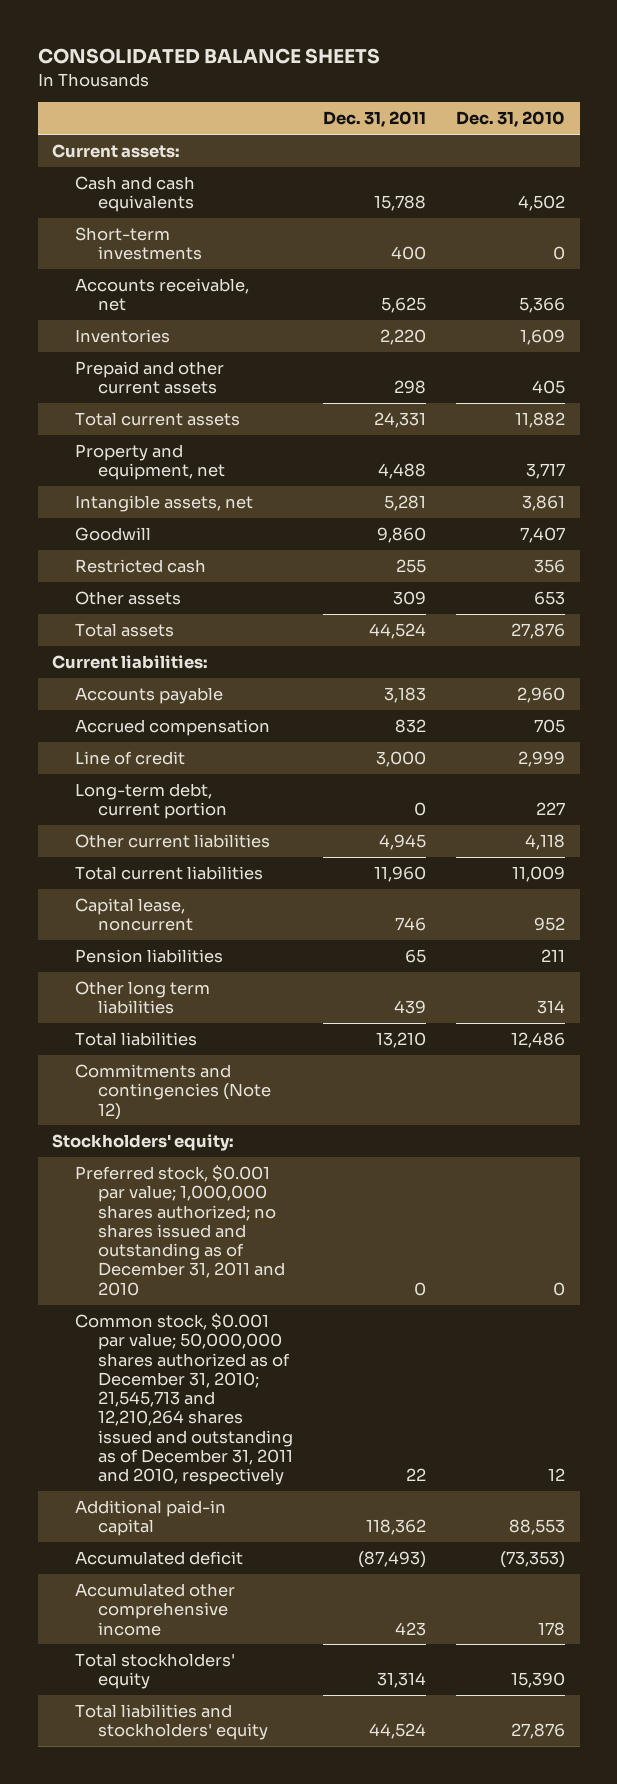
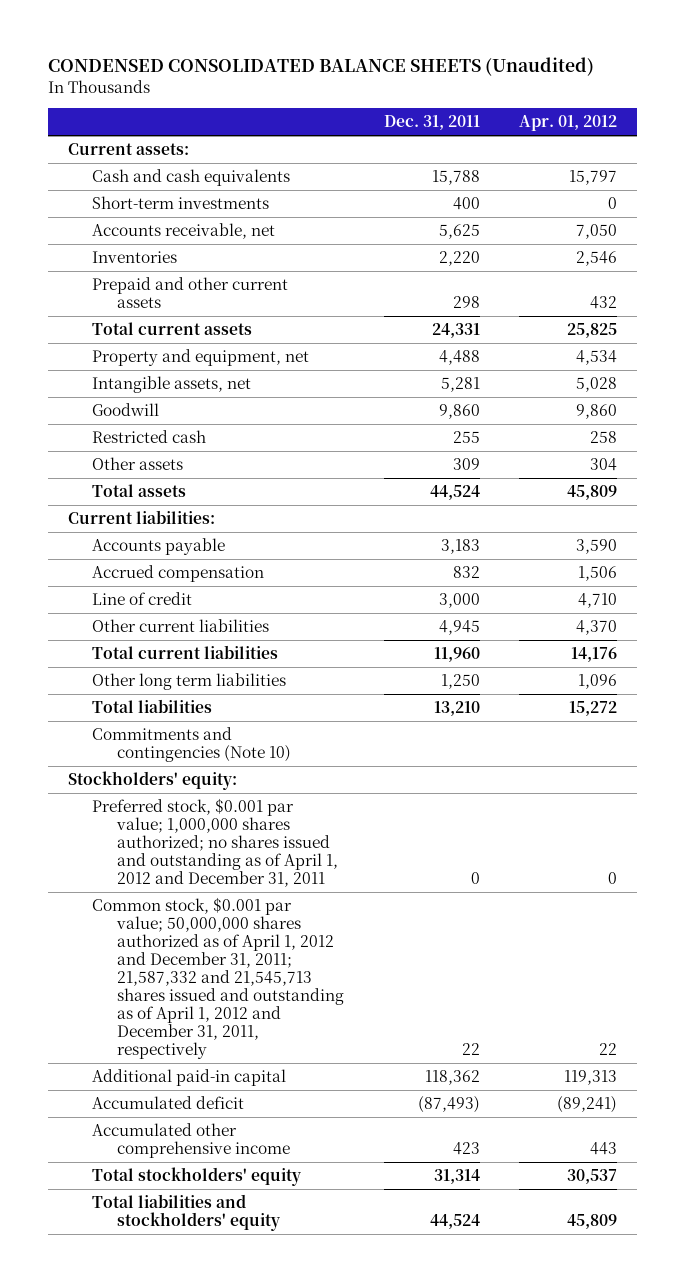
[37,48,380,65] CONSOLIDATED BALANCE SHEETS -> [48,57,595,77] CONDENSED CONSOLIDATED BALANCE SHEETS (Unaudited)
[455,111,565,128] Dec. 31, 2010 -> none
none -> [519,115,618,132] Apr. 01, 2012
[75,782,228,820] Long-term debt, current portion -> none
[75,897,194,932] Capital lease, noncurrent -> none
[75,948,224,963] Pension liabilities -> none
[394,1000,427,1015] 439 -> [440,674,480,690] 1,250
[75,1063,272,1120] Commitments and contingencies (Note 12) -> [92,727,291,763] Commitments and contingencies (Note 10)
[75,1164,286,1296] Preferred stock, $0.001 par value; 1,000,000 shares authorized; no shares issued and outstanding as of December 31, 2011 and 2010 -> [92,798,338,888] Preferred stock, $0.001 par value; 1,000,000 shares authorized; no shares issued and outstanding as of April 1, 2012 and December 31, 2011
[75,1312,294,1486] Common stock, $0.001 par value; 50,000,000 shares authorized as of December 31, 2010; 21,545,713 and 12,210,264 shares issued and outstanding as of December 31, 2011 and 2010, respectively -> [92,897,344,1060] Common stock, $0.001 par value; 50,000,000 shares authorized as of April 1, 2012 and December 31, 2011; 21,587,332 and 21,545,713 shares issued and outstanding as of April 1, 2012 and December 31, 2011, respectively

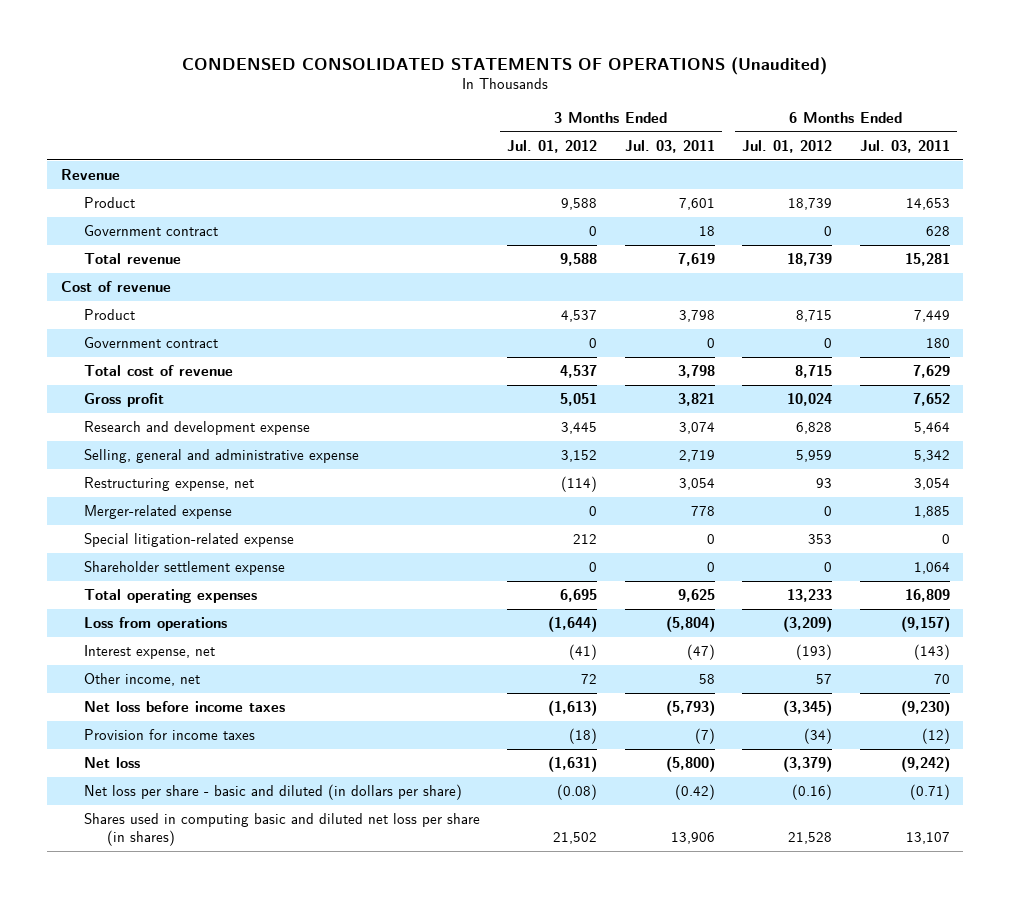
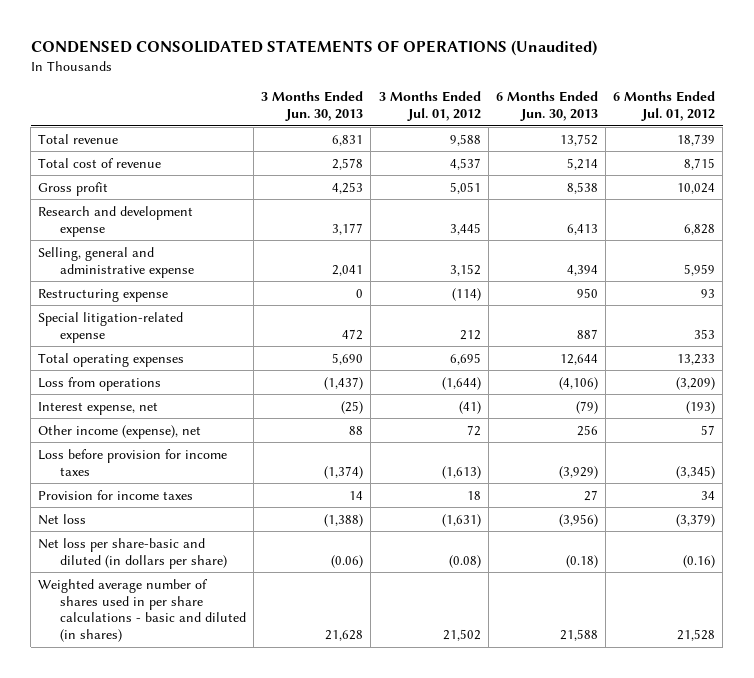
[624,140,715,154] Jul. 03, 2011 -> none
[859,140,950,154] Jul. 03, 2011 -> none
none -> [261,91,364,122] 3 Months Ended Jun. 30, 2013
none -> [495,91,598,122] 6 Months Ended Jun. 30, 2013
[60,169,120,181] Revenue -> none
[83,197,135,209] Product -> none
[83,225,218,237] Government contract -> none
[60,281,171,293] Cost of revenue -> none
[83,309,135,321] Product -> none
[83,337,218,349] Government contract -> none
[83,505,232,520] Merger-related expense -> none
[83,477,254,492] Restructuring expense, net -> [38,288,169,302] Restructuring expense
[83,561,285,576] Shareholder settlement expense -> none
[83,673,200,687] Other income, net -> [38,424,202,439] Other income (expense), net
[83,701,285,713] Net loss before income taxes -> [38,448,228,476] Loss before provision for income taxes
[569,728,598,745] (18) -> [466,490,481,500] 18
[804,728,833,745] (34) -> [701,490,716,500] 34
[83,784,462,801] Net loss per share - basic and diluted (in dollars per share) -> [38,537,227,569] Net loss per share-basic and diluted (in dollars per share)
[83,813,480,847] Shares used in computing basic and diluted net loss per share (in shares) -> [38,578,246,643] Weighted average number of shares used in per share calculations - basic and diluted (in shares)

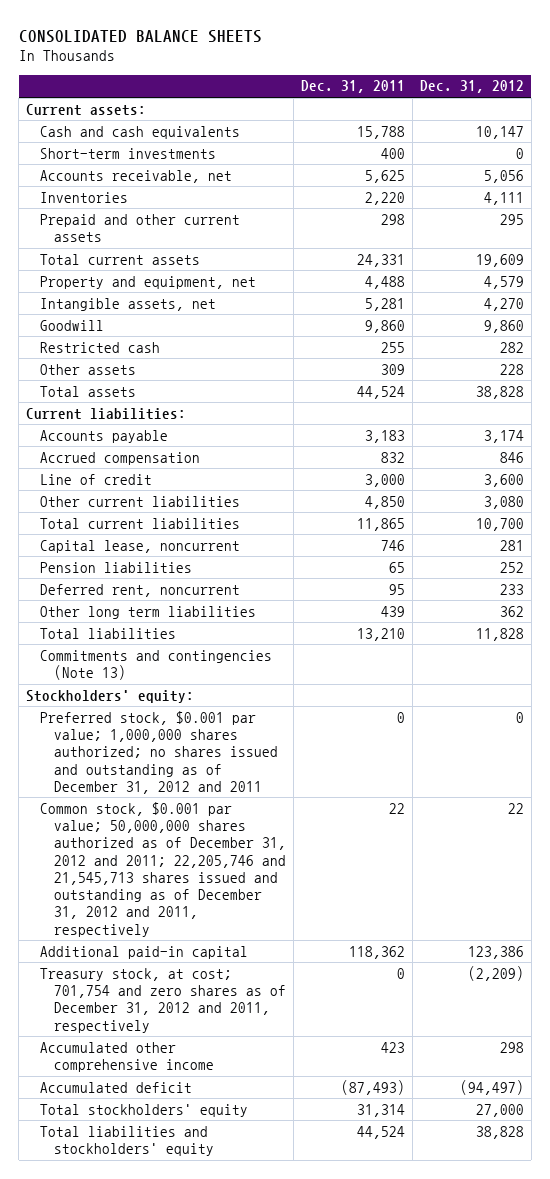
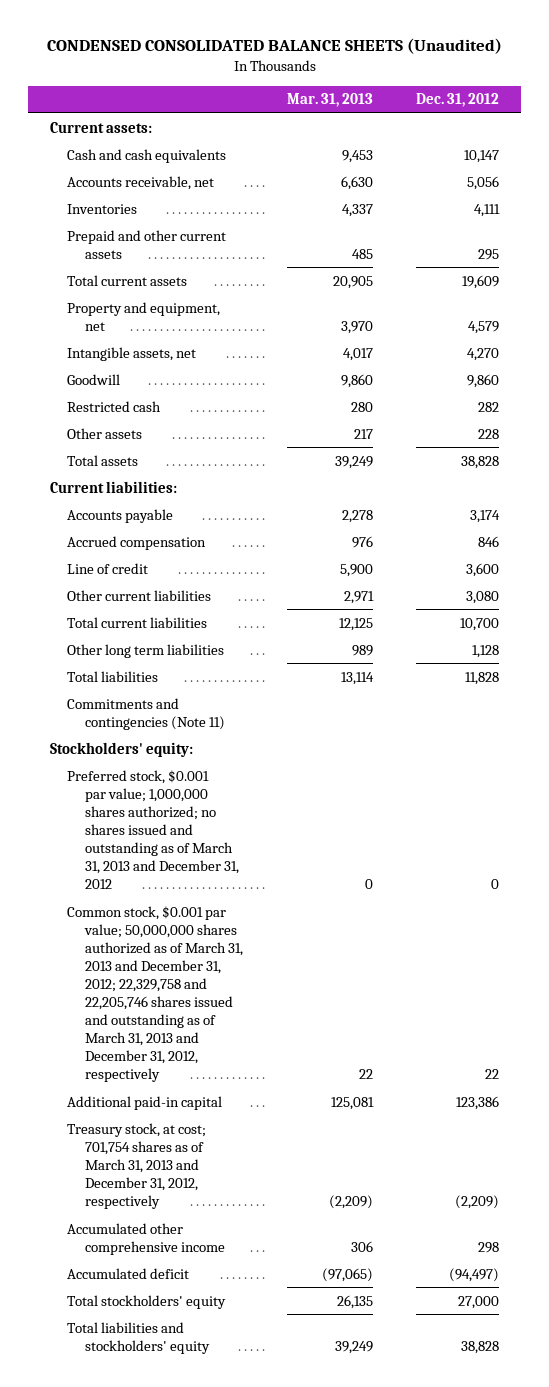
[18,30,262,44] CONSOLIDATED BALANCE SHEETS -> [46,37,502,54] CONDENSED CONSOLIDATED BALANCE SHEETS (Unaudited)
[300,80,405,94] Dec. 31, 2011 -> none
none -> [286,93,373,108] Mar. 31, 2013
[40,147,217,159] Short-term investments -> none
[40,539,241,553] Capital lease, noncurrent -> none
[40,561,193,573] Pension liabilities -> none
[40,583,241,597] Deferred rent, noncurrent -> none
[499,605,524,617] 362 -> [472,644,500,658] 1,128
[40,649,273,680] Commitments and contingencies (Note 13) -> [67,697,226,730] Commitments and contingencies (Note 11)
[40,710,278,794] Preferred stock, $0.001 par value; 1,000,000 shares authorized; no shares issued and outstanding as of December 31, 2012 and 2011 -> [67,769,240,890] Preferred stock, $0.001 par value; 1,000,000 shares authorized; no shares issued and outstanding as of March 31, 2013 and December 31, 2012
[40,801,286,937] Common stock, $0.001 par value; 50,000,000 shares authorized as of December 31, 2012 and 2011; 22,205,746 and 21,545,713 shares issued and outstanding as of December 31, 2012 and 2011, respectively -> [67,905,244,1083] Common stock, $0.001 par value; 50,000,000 shares authorized as of March 31, 2013 and December 31, 2012; 22,329,758 and 22,205,746 shares issued and outstanding as of March 31, 2013 and December 31, 2012, respectively
[40,967,286,1033] Treasury stock, at cost; 701,754 and zero shares as of December 31, 2012 and 2011, respectively -> [67,1122,207,1209] Treasury stock, at cost; 701,754 shares as of March 31, 2013 and December 31, 2012, respectively

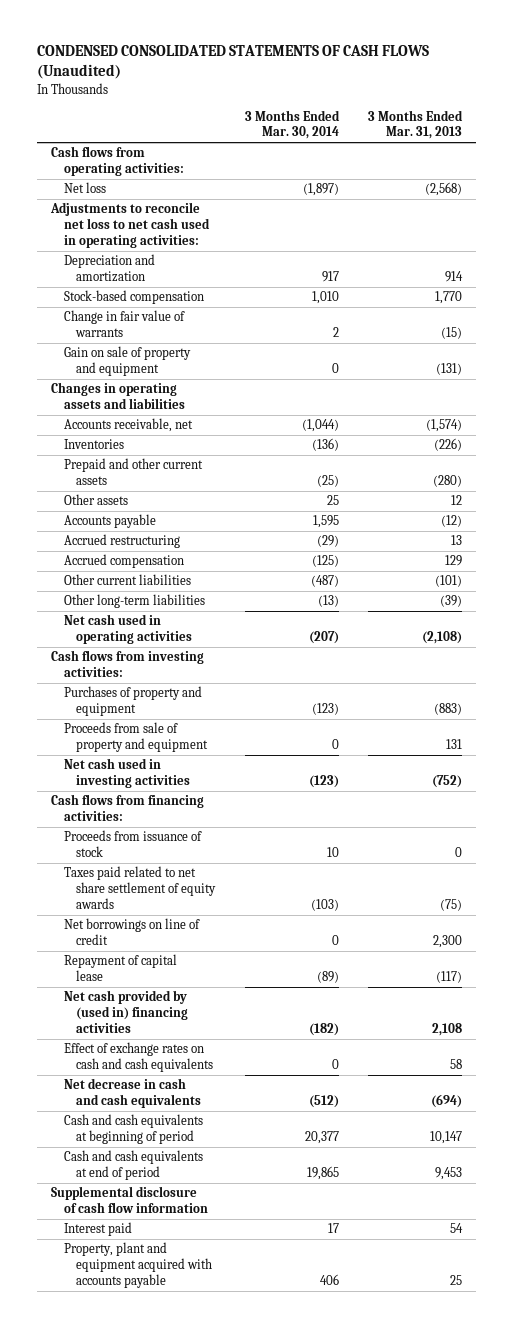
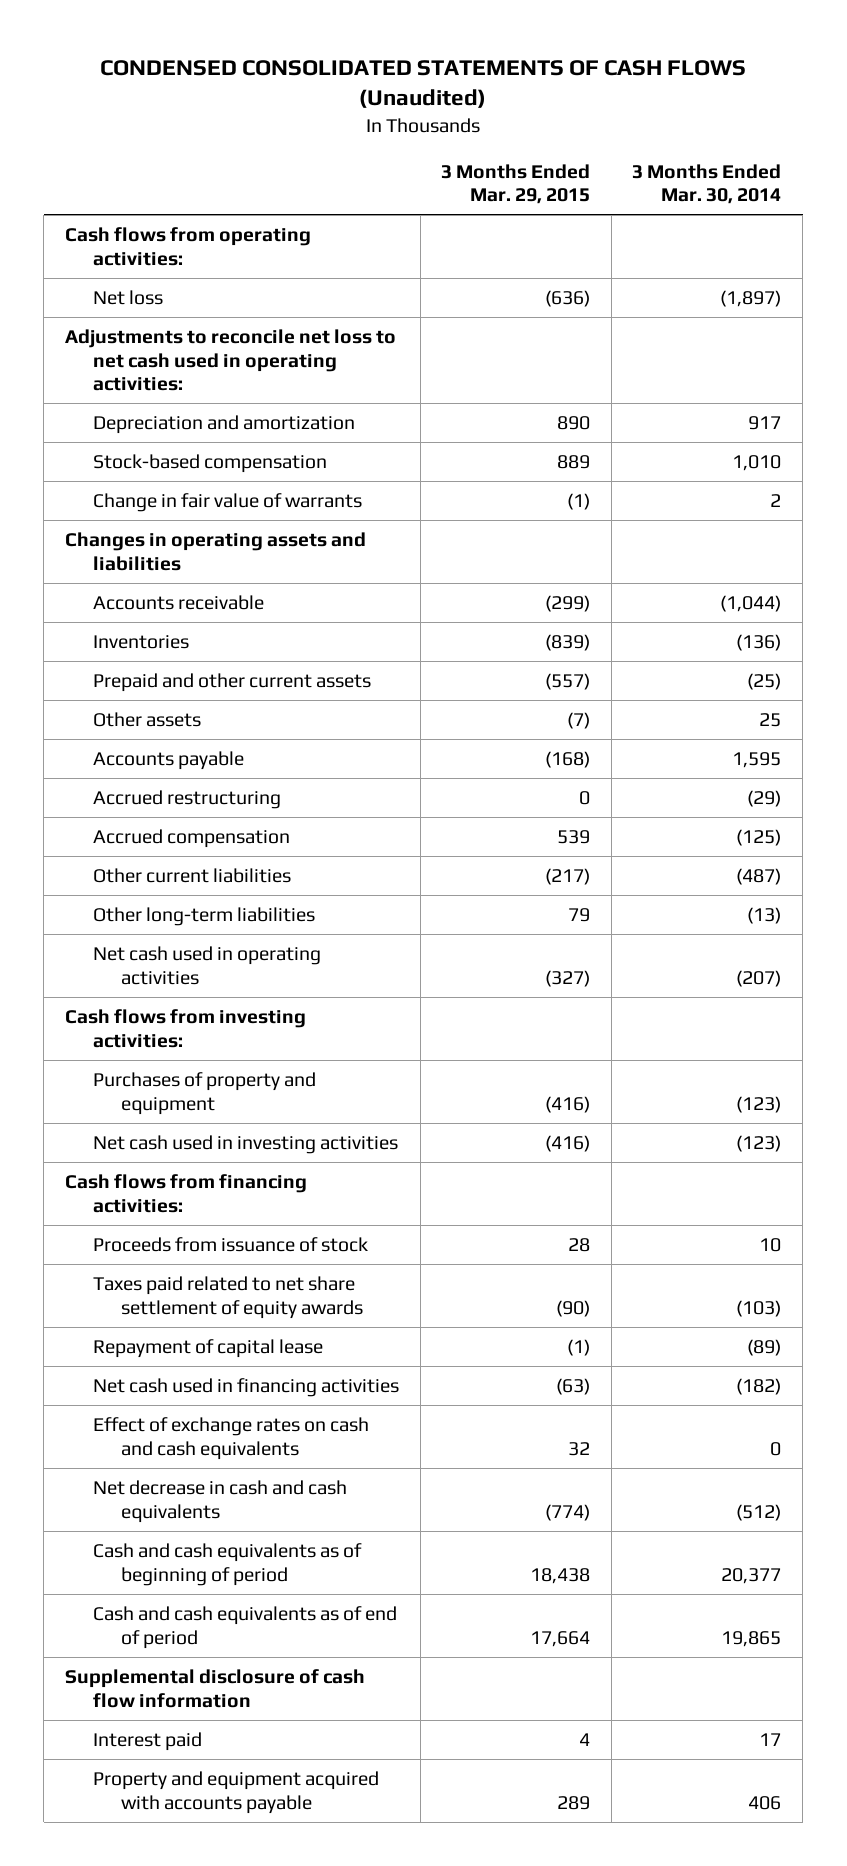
[367,109,463,140] 3 Months Ended Mar. 31, 2013 -> none
none -> [441,163,591,205] 3 Months Ended Mar. 29, 2015
[63,346,191,377] Gain on sale of property and equipment -> none
[63,418,193,433] Accounts receivable, net -> [92,594,264,610] Accounts receivable
[63,722,209,753] Proceeds from sale of property and equipment -> none
[63,918,200,946] Net borrowings on line of credit -> none
[63,990,189,1033] Net cash provided by (used in) financing activities -> [92,1377,399,1397] Net cash used in financing activities
[63,1114,203,1145] Cash and cash equivalents at beginning of period -> [92,1542,362,1586] Cash and cash equivalents as of beginning of period
[63,1150,203,1181] Cash and cash equivalents at end of period -> [92,1605,397,1649] Cash and cash equivalents as of end of period
[63,1242,213,1288] Property, plant and equipment acquired with accounts payable -> [92,1770,379,1814] Property and equipment acquired with accounts payable

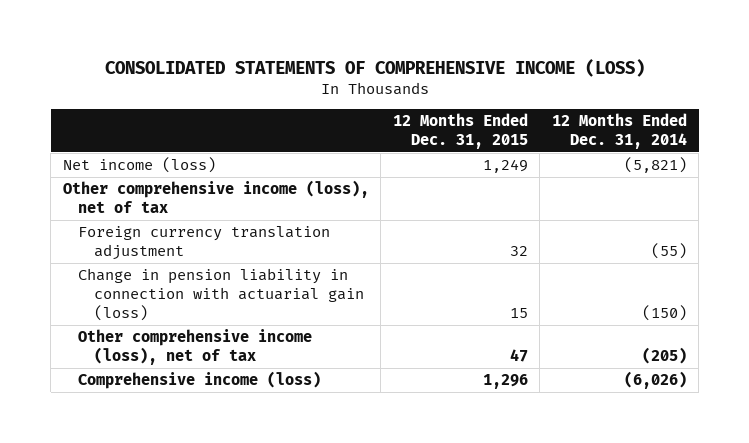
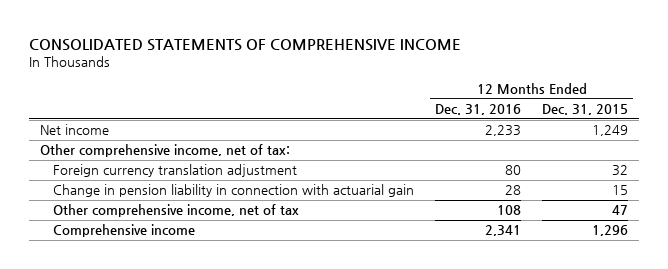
[104,58,645,77] CONSOLIDATED STATEMENTS OF COMPREHENSIVE INCOME (LOSS) -> [29,39,462,52] CONSOLIDATED STATEMENTS OF COMPREHENSIVE INCOME
[551,113,687,150] 12 Months Ended Dec. 31, 2014 -> none
none -> [434,104,521,116] Dec. 31, 2016
[62,157,216,174] Net income (loss) -> [39,124,109,136] Net income
[62,180,369,214] Other comprehensive income (loss), net of tax -> [39,144,290,158] Other comprehensive income, net of tax:
[78,268,365,321] Change in pension liability in connection with actuarial gain (loss) -> [52,184,414,198] Change in pension liability in connection with actuarial gain
[78,329,313,366] Other comprehensive income (loss), net of tax -> [52,204,299,218] Other comprehensive income, net of tax
[78,371,322,390] Comprehensive income (loss) -> [52,224,195,238] Comprehensive income

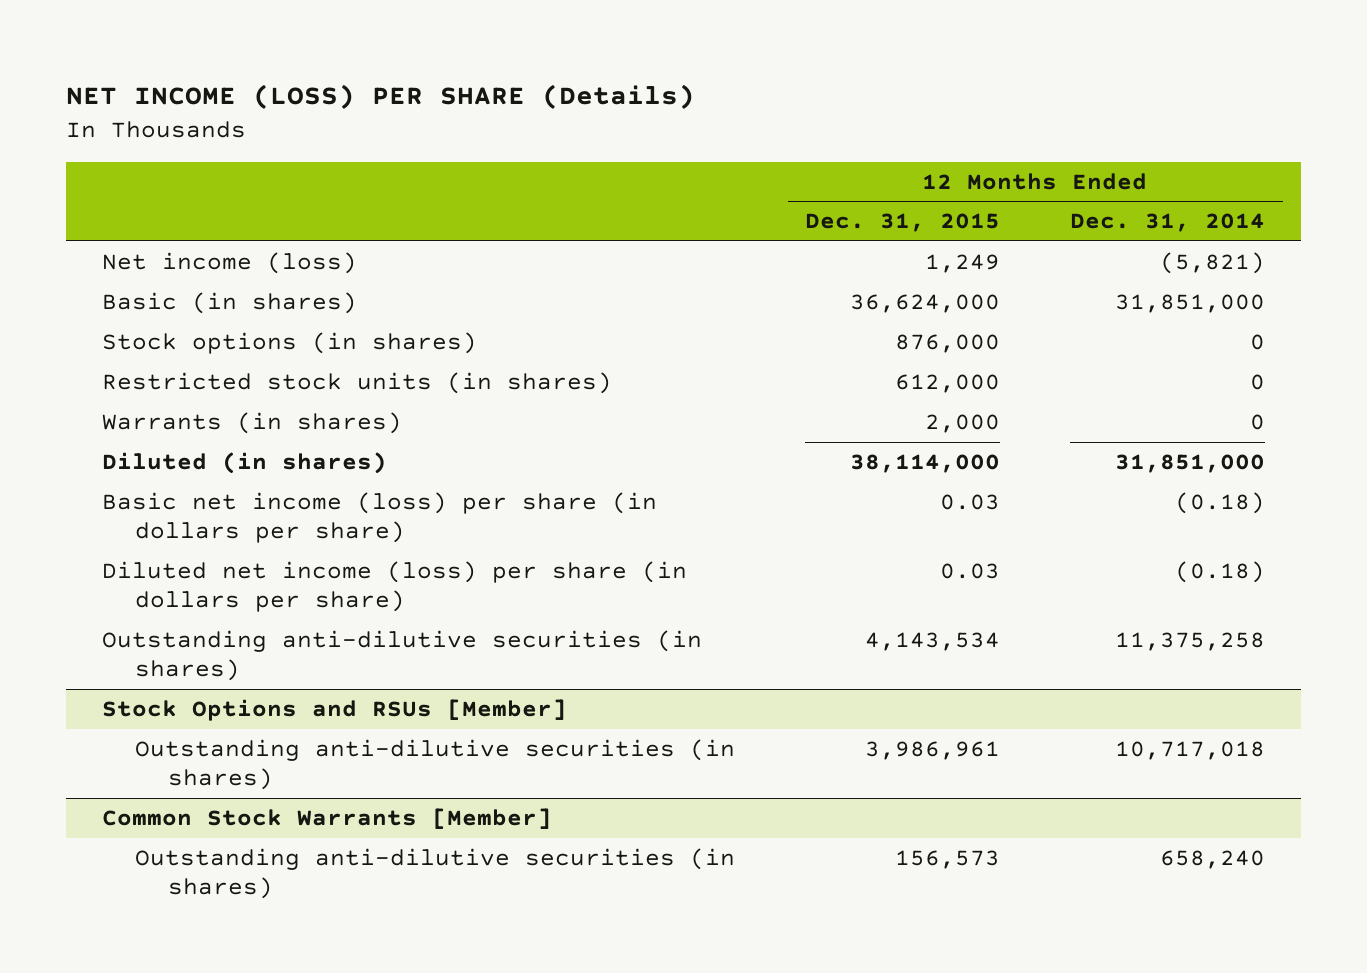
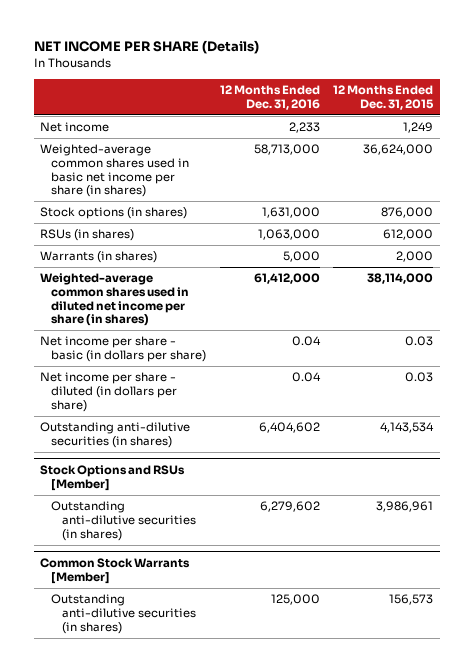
[66,84,696,110] NET INCOME (LOSS) PER SHARE (Details) -> [33,40,259,55] NET INCOME PER SHARE (Details)
[1070,213,1266,233] Dec. 31, 2014 -> none
none -> [219,84,320,110] 12 Months Ended Dec. 31, 2016
[101,251,357,274] Net income (loss) -> [40,122,110,133] Net income
[101,291,357,314] Basic (in shares) -> [40,144,190,198] Weighted-average common shares used in basic net income per share (in shares)
[101,371,612,394] Restricted stock units (in shares) -> [40,229,135,242] RSUs (in shares)
[101,451,387,474] Diluted (in shares) -> [40,273,190,327] Weighted-average common shares used in diluted net income per share (in shares)
[101,491,657,544] Basic net income (loss) per share (in dollars per share) -> [40,336,207,363] Net income per share - basic (in dollars per share)
[101,560,687,613] Diluted net income (loss) per share (in dollars per share) -> [40,372,178,412] Net income per share - diluted (in dollars per share)

